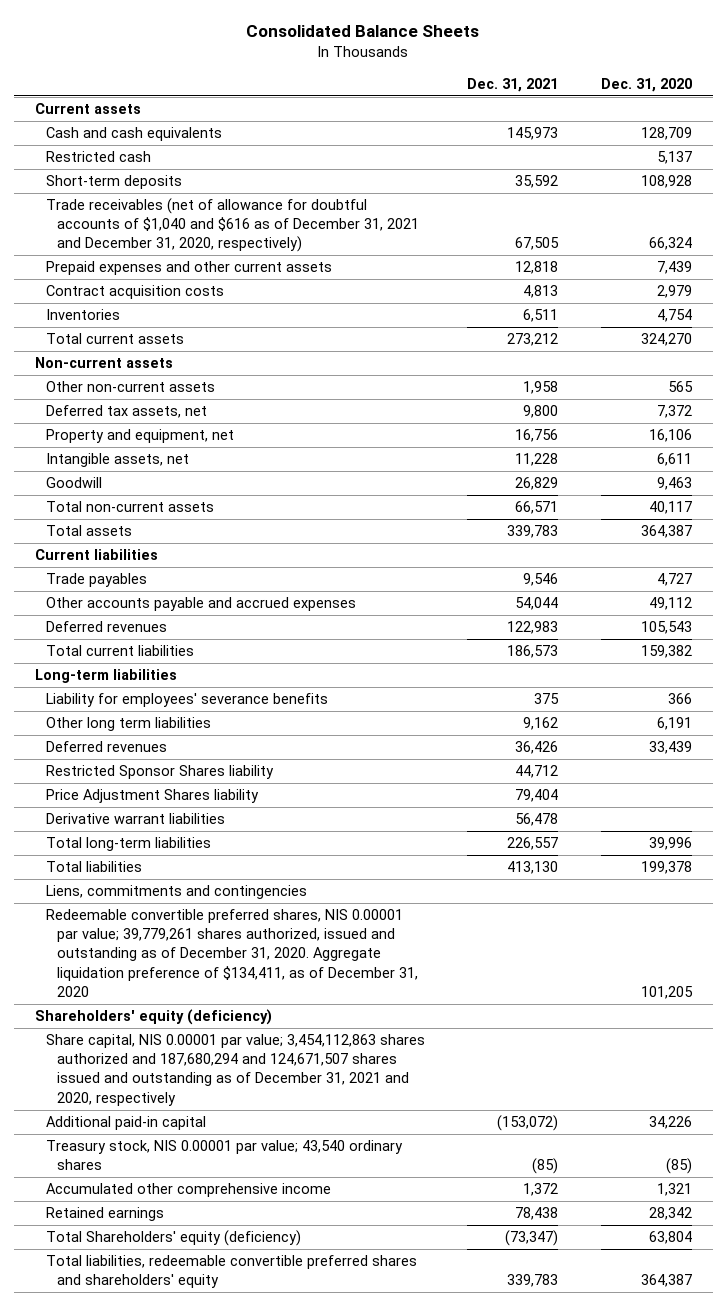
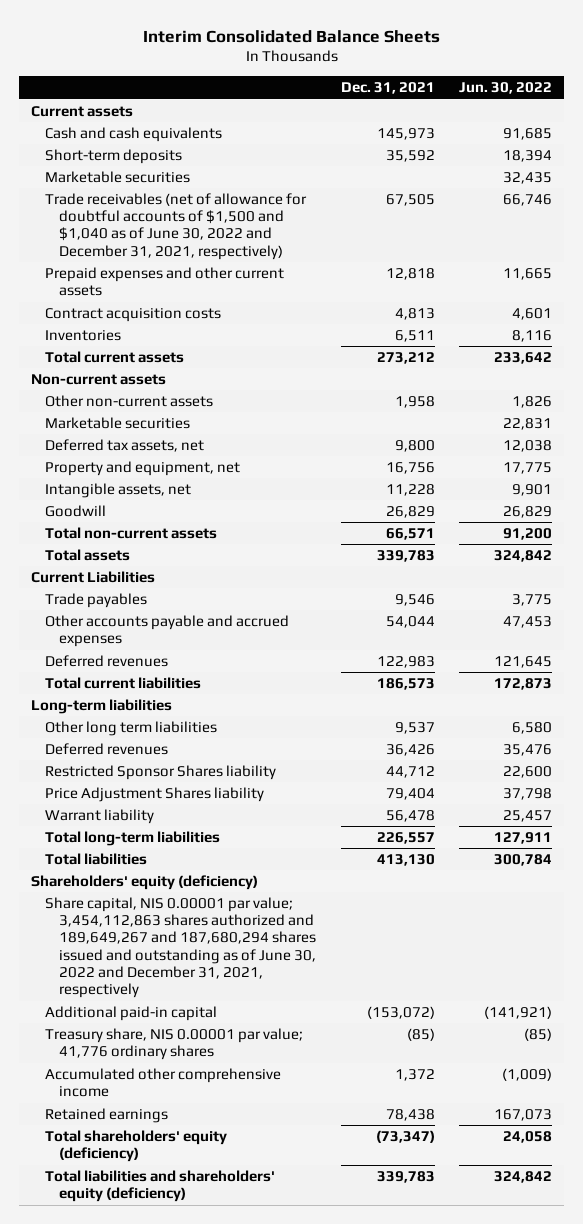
[246,25,480,38] Consolidated Balance Sheets -> [142,29,440,43] Interim Consolidated Balance Sheets
[600,78,692,93] Dec. 31, 2020 -> none
none -> [459,82,553,95] Jun. 30, 2022
[46,151,152,163] Restricted cash -> none
none -> [44,170,190,183] Marketable securities
[46,198,419,253] Trade receivables (net of allowance for doubtful accounts of $1,040 and $616 as of December 31, 2021 and December 31, 2020, respectively) -> [44,192,307,260] Trade receivables (net of allowance for doubtful accounts of $1,500 and $1,040 as of June 30, 2022 and December 31, 2021, respectively)
none -> [44,416,190,429] Marketable securities
[35,549,159,561] Current liabilities -> [30,570,155,583] Current Liabilities
[46,693,329,708] Liability for employees' severance benefits -> none
[523,717,559,731] 9,162 -> [394,721,435,734] 9,537
[46,813,226,825] Derivative warrant liabilities -> [44,808,154,824] Warrant liability
[46,885,308,900] Liens, commitments and contingencies -> none
[46,909,418,997] Redeemable convertible preferred shares, NIS 0.00001 par value; 39,779,261 shares authorized, issued and outstanding as of December 31, 2020. Aggregate liquidation preference of $134,411, as of December 31, 2020 -> none
[46,1034,426,1106] Share capital, NIS 0.00001 par value; 3,454,112,863 shares authorized and 187,680,294 and 124,671,507 shares issued and outstanding as of December 31, 2021 and 2020, respectively -> [44,896,317,999] Share capital, NIS 0.00001 par value; 3,454,112,863 shares authorized and 189,649,267 and 187,680,294 shares issued and outstanding as of June 30, 2022 and December 31, 2021, respectively
[46,1140,404,1171] Treasury stock, NIS 0.00001 par value; 43,540 ordinary shares -> [44,1027,303,1061] Treasury share, NIS 0.00001 par value; 41,776 ordinary shares
[46,1230,302,1247] Total Shareholders' equity (deficiency) -> [44,1129,227,1163] Total shareholders' equity (deficiency)
[46,1255,418,1289] Total liabilities, redeemable convertible preferred shares and shareholders' equity -> [44,1169,275,1203] Total liabilities and shareholders' equity (deficiency)

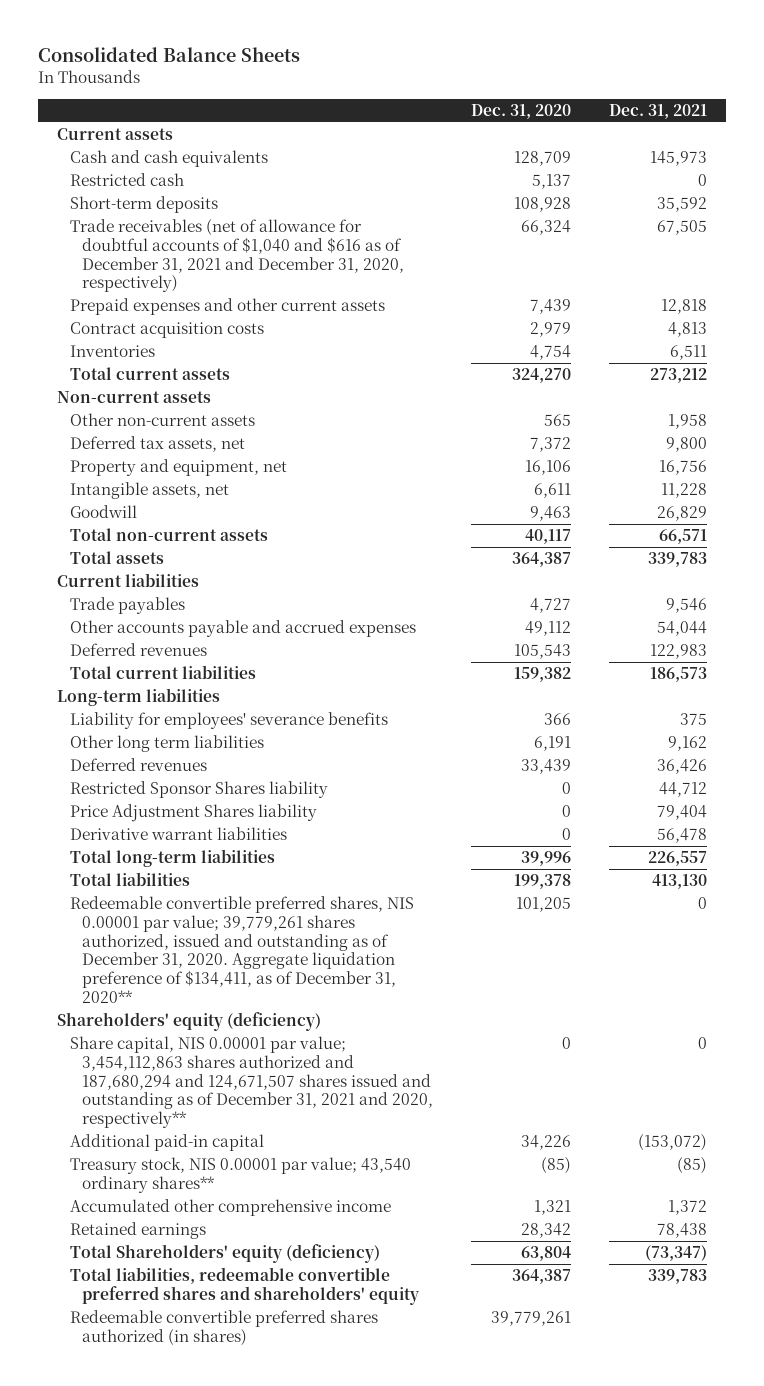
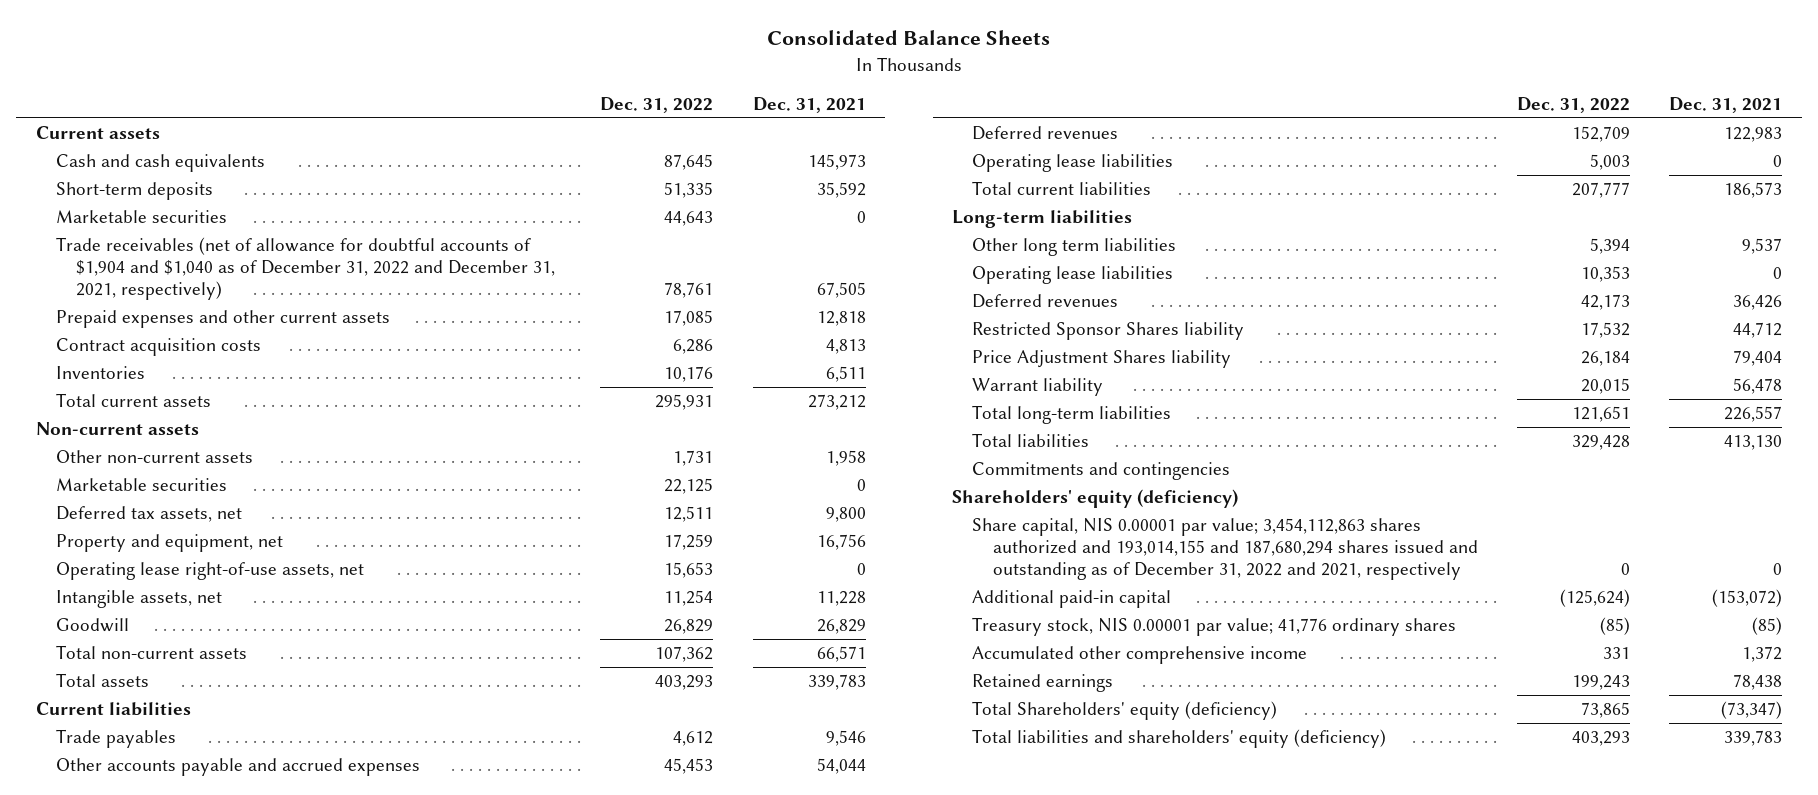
[471,103,572,119] Dec. 31, 2020 -> none
none -> [600,96,714,113] Dec. 31, 2022
[69,173,184,187] Restricted cash -> none
none -> [55,210,227,224] Marketable securities
[69,219,405,293] Trade receivables (net of allowance for doubtful accounts of $1,040 and $616 as of December 31, 2021 and December 31, 2020, respectively) -> [55,237,556,301] Trade receivables (net of allowance for doubtful accounts of $1,904 and $1,040 as of December 31, 2022 and December 31, 2021, respectively)
none -> [55,478,227,492] Marketable securities
none -> [55,562,364,581] Operating lease right-of-use assets, net
none -> [972,154,1174,173] Operating lease liabilities
[69,712,388,730] Liability for employees' severance benefits -> none
[667,736,707,752] 9,162 -> [1742,238,1783,255] 9,537
none -> [972,266,1174,285] Operating lease liabilities
[69,827,287,841] Derivative warrant liabilities -> [972,378,1104,397] Warrant liability
[69,896,414,1003] Redeemable convertible preferred shares, NIS 0.00001 par value; 39,779,261 shares authorized, issued and outstanding as of December 31, 2020. Aggregate liquidation preference of $134,411, as of December 31, 2020** -> none
none -> [972,462,1231,481] Commitments and contingencies
[69,1036,434,1129] Share capital, NIS 0.00001 par value; 3,454,112,863 shares authorized and 187,680,294 and 124,671,507 shares issued and outstanding as of December 31, 2021 and 2020, respectively** -> [972,518,1478,581] Share capital, NIS 0.00001 par value; 3,454,112,863 shares authorized and 193,014,155 and 187,680,294 shares issued and outstanding as of December 31, 2022 and 2021, respectively
[69,1157,411,1193] Treasury stock, NIS 0.00001 par value; 43,540 ordinary shares** -> [972,617,1457,637] Treasury stock, NIS 0.00001 par value; 41,776 ordinary shares
[69,1310,378,1346] Redeemable convertible preferred shares authorized (in shares) -> none
[69,1267,420,1305] Total liabilities, redeemable convertible preferred shares and shareholders' equity -> [972,729,1387,749] Total liabilities and shareholders' equity (deficiency)

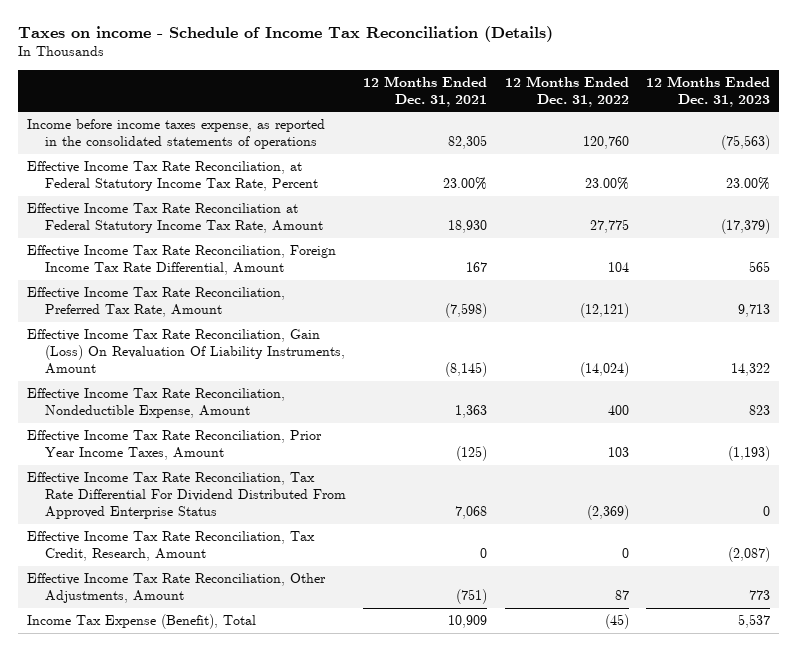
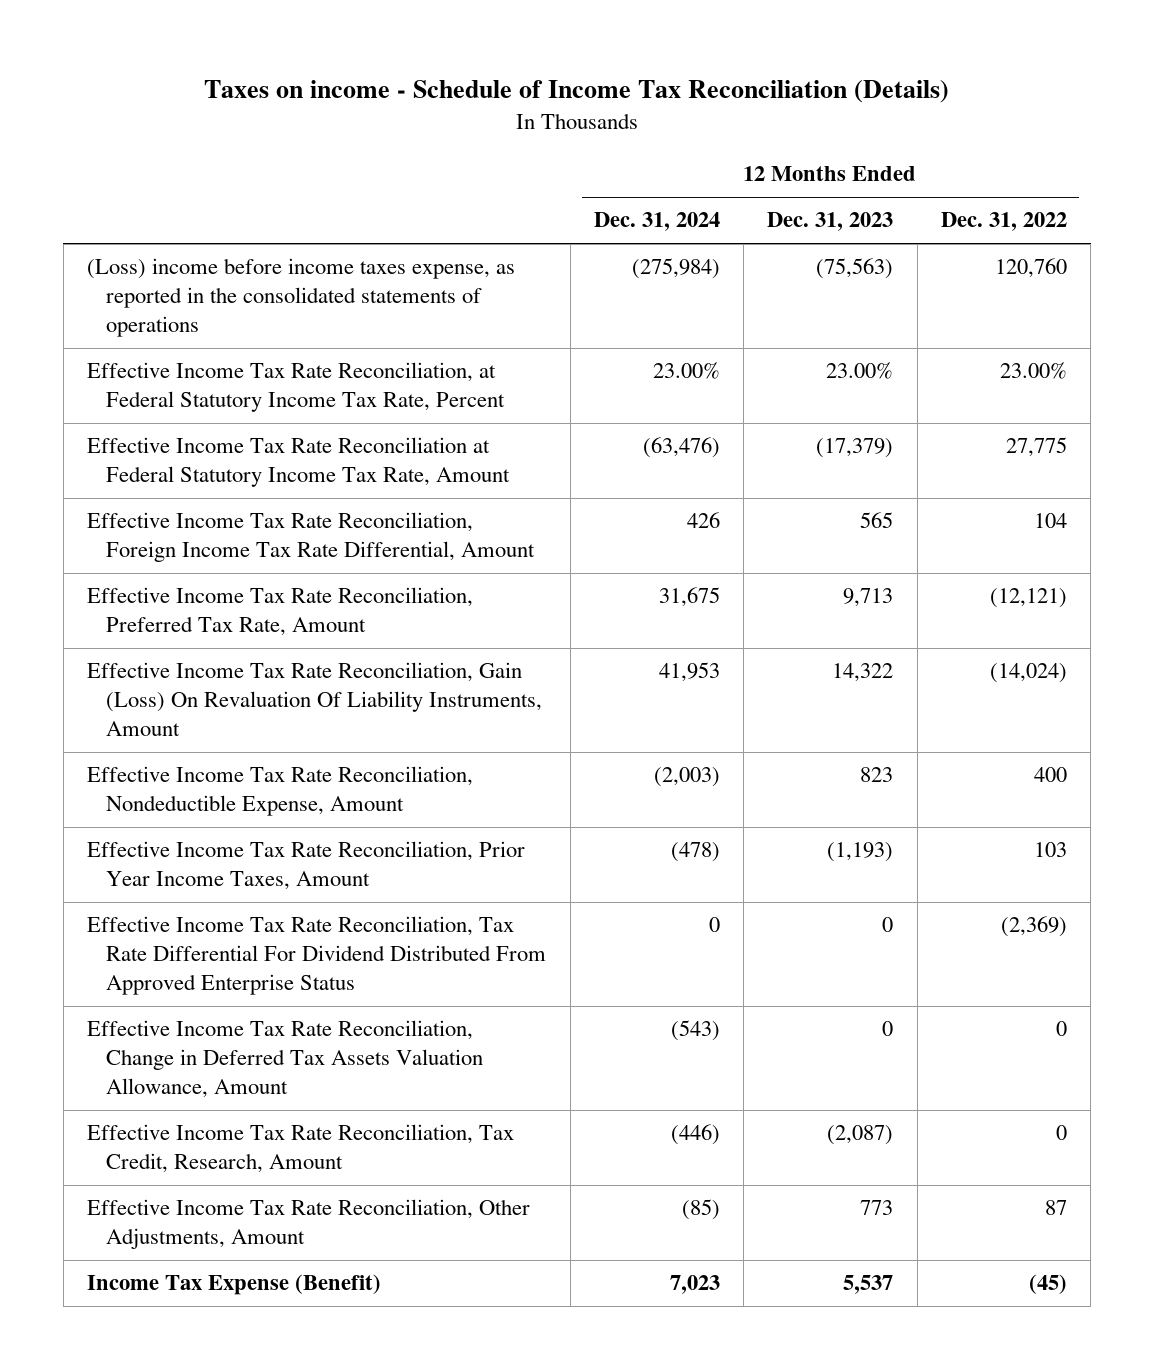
[363,75,488,107] 12 Months Ended Dec. 31, 2021 -> none
none -> [593,212,720,232] Dec. 31, 2024
[26,118,325,149] Income before income taxes expense, as reported in the consolidated statements of operations -> [87,258,516,338] (Loss) income before income taxes expense, as reported in the consolidated statements of operations
none -> [87,1020,484,1099] Effective Income Tax Rate Reconciliation, Change in Deferred Tax Assets Valuation Allowance, Amount
[26,613,256,629] Income Tax Expense (Benefit), Total -> [87,1274,382,1296] Income Tax Expense (Benefit)

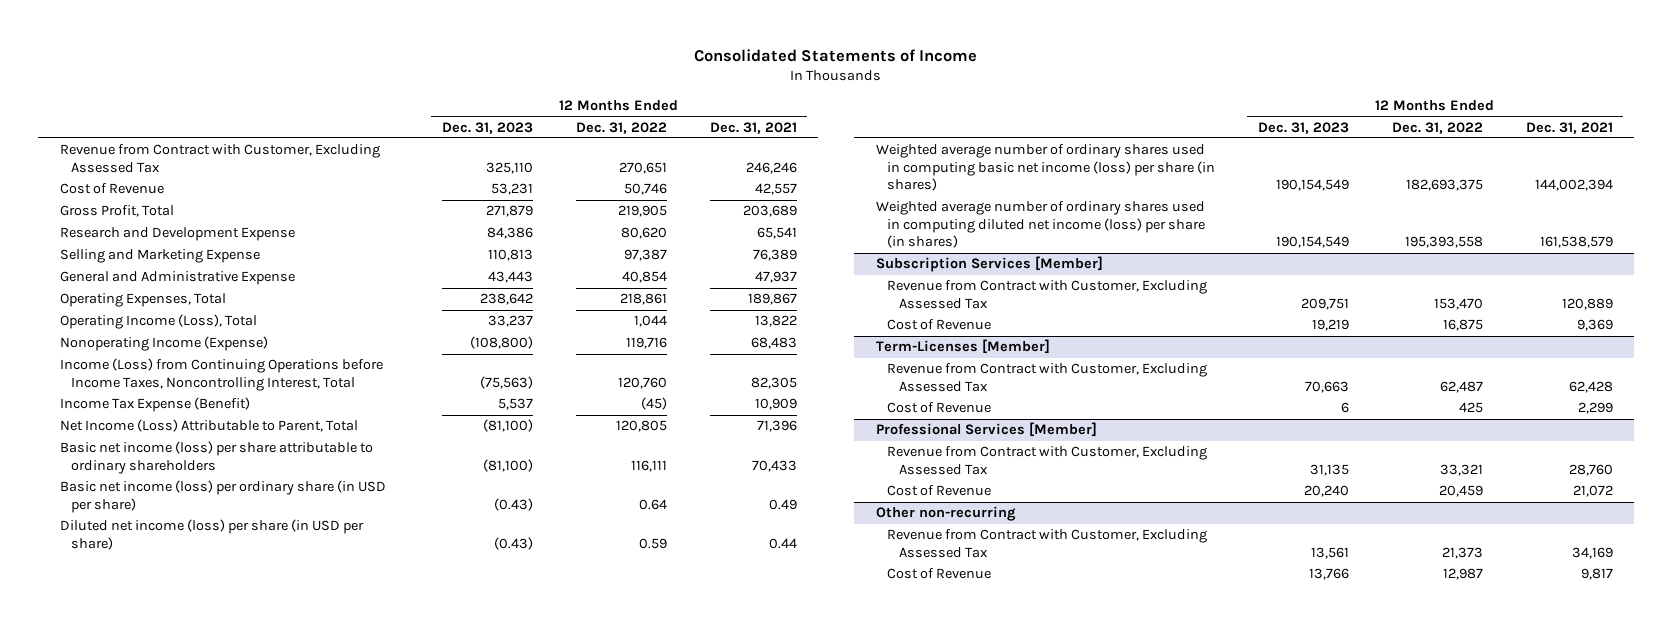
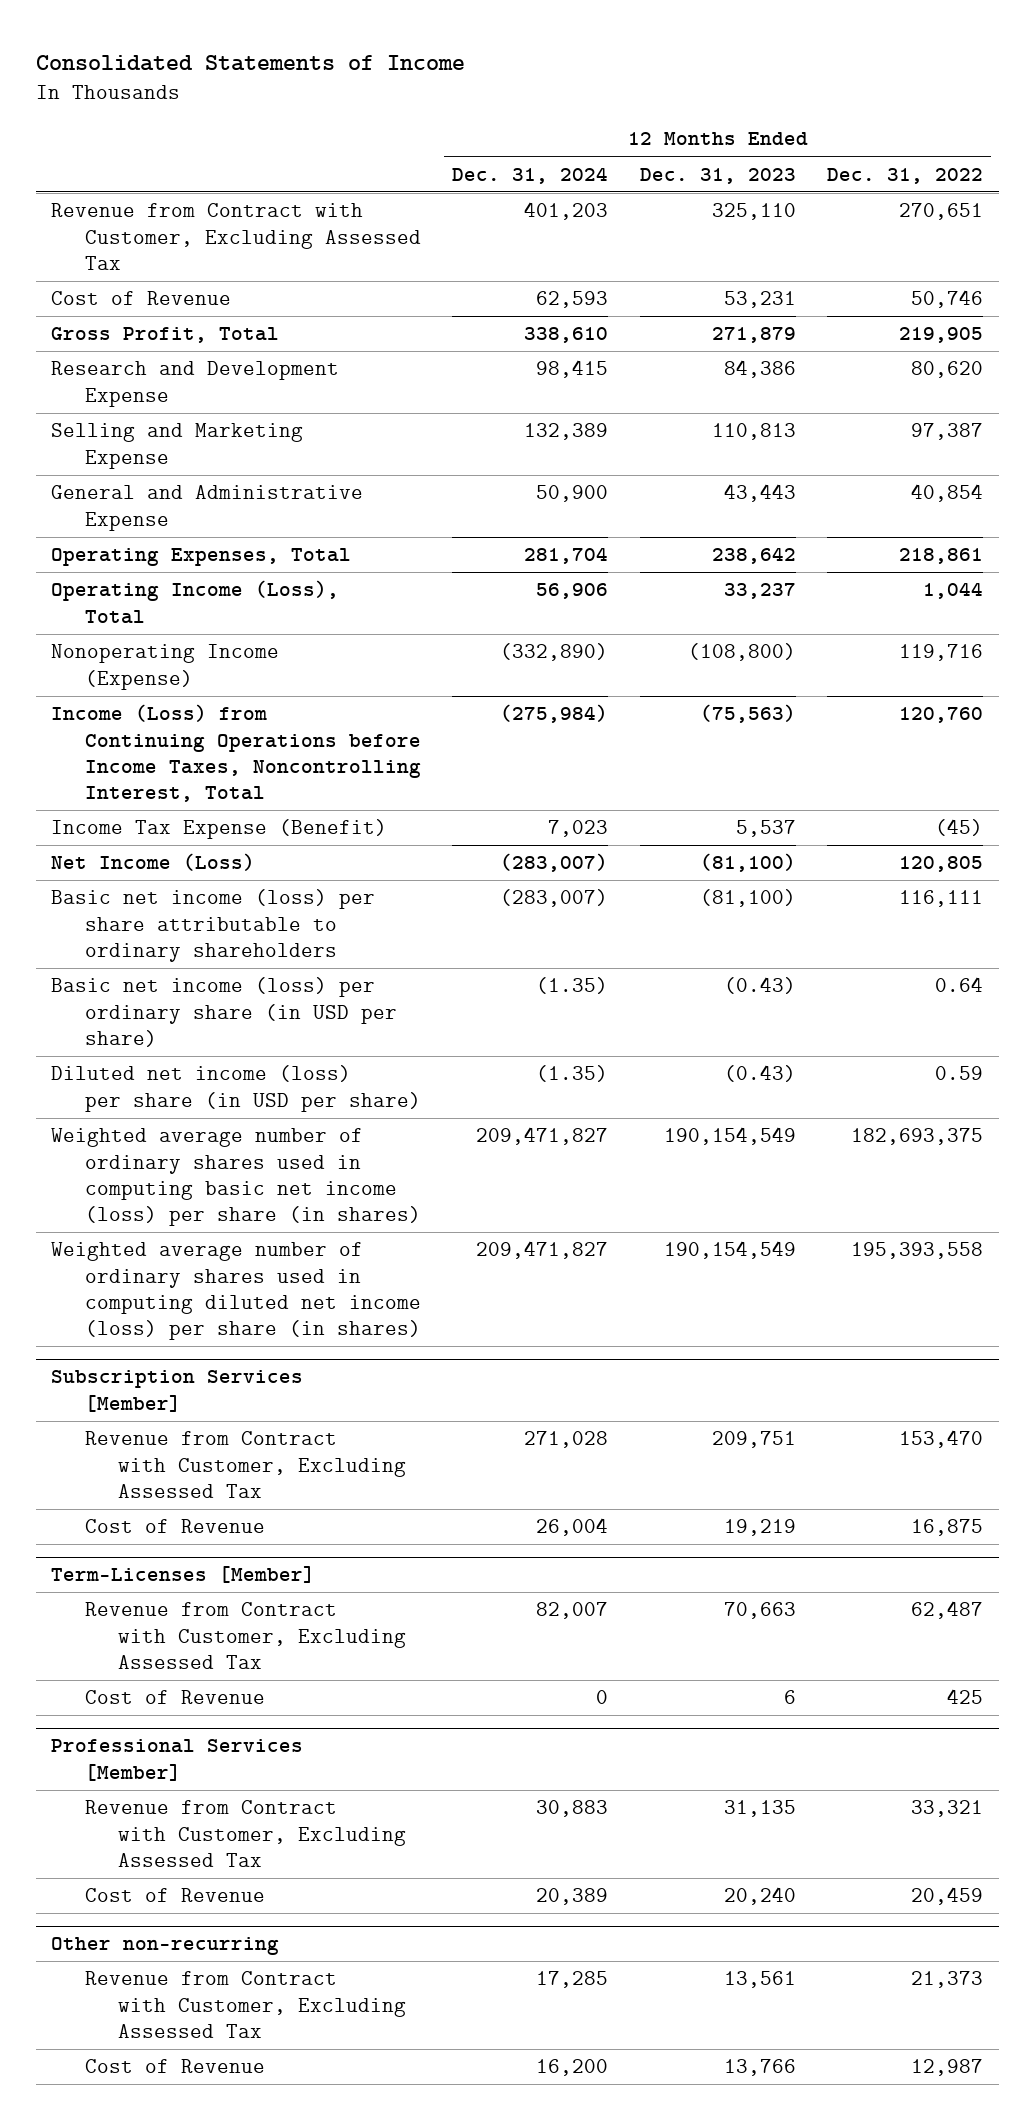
[709,121,797,134] Dec. 31, 2021 -> none
none -> [452,166,609,184] Dec. 31, 2024
[59,419,358,433] Net Income (Loss) Attributable to Parent, Total -> [51,853,256,872] Net Income (Loss)

